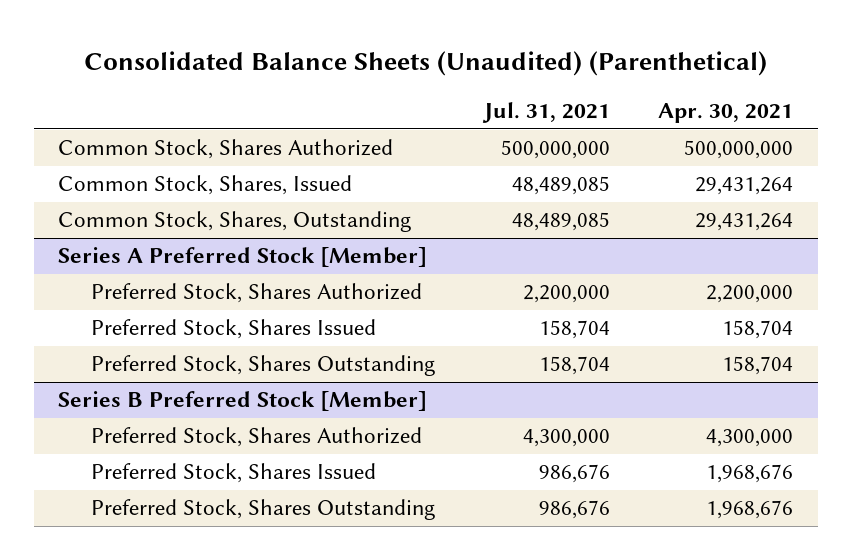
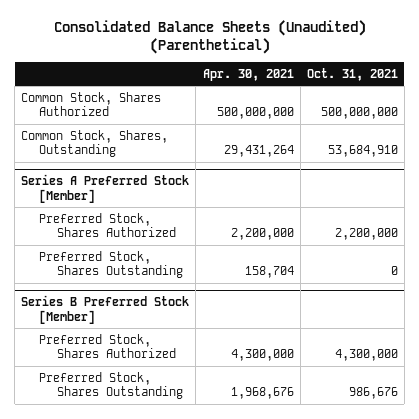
[481,102,610,124] Jul. 31, 2021 -> none
none -> [306,67,398,81] Oct. 31, 2021
[58,175,353,196] Common Stock, Shares, Issued -> none
[91,319,377,340] Preferred Stock, Shares Issued -> none
[91,463,377,484] Preferred Stock, Shares Issued -> none

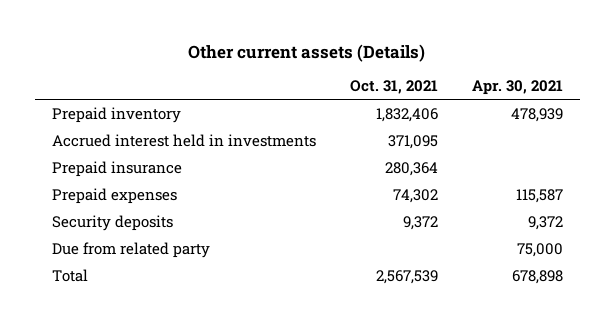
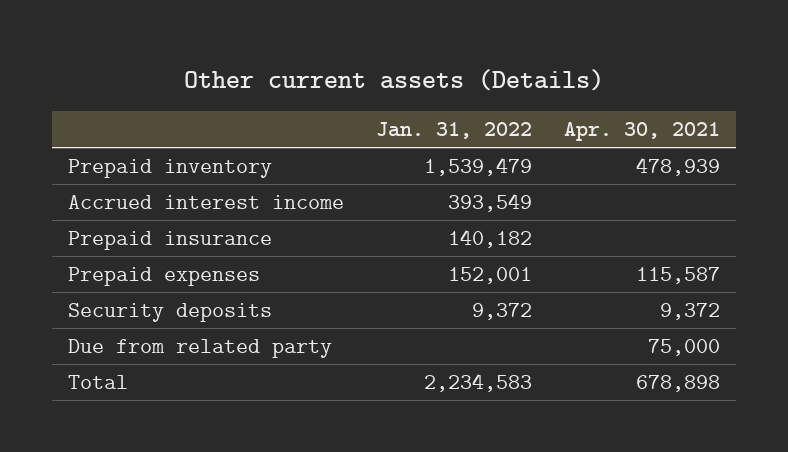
[349,80,438,95] Oct. 31, 2021 -> none
none -> [375,122,532,140] Jan. 31, 2022
[51,133,316,147] Accrued interest held in investments -> [68,195,345,210] Accrued interest income

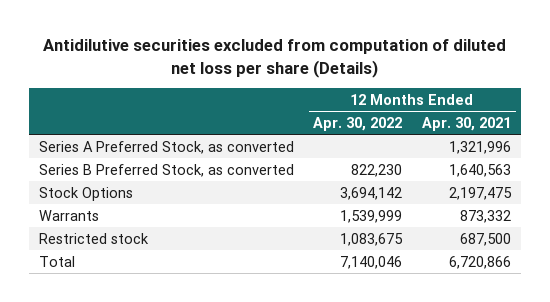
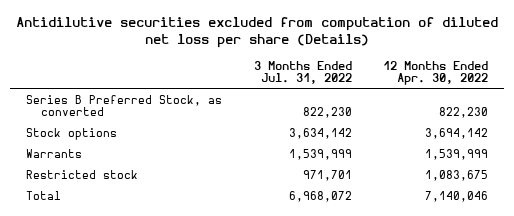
[421,116,511,131] Apr. 30, 2021 -> none
none -> [253,60,352,85] 3 Months Ended Jul. 31, 2022
[38,140,294,154] Series A Preferred Stock, as converted -> none
[38,186,133,201] Stock Options -> [26,127,118,140] Stock options

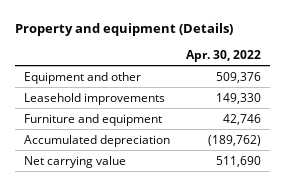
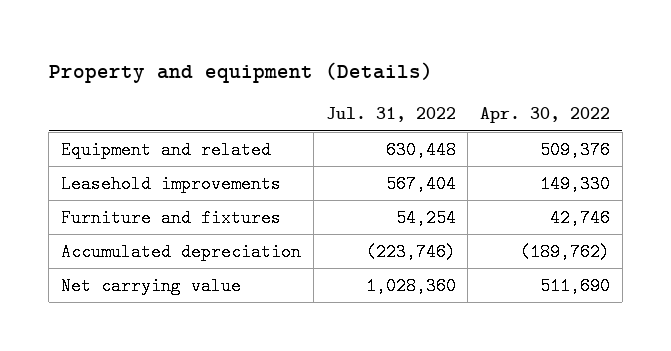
none -> [325,107,456,123] Jul. 31, 2022
[23,71,141,84] Equipment and other -> [61,140,272,159] Equipment and related
[23,113,162,126] Furniture and equipment -> [61,208,282,227] Furniture and fixtures

